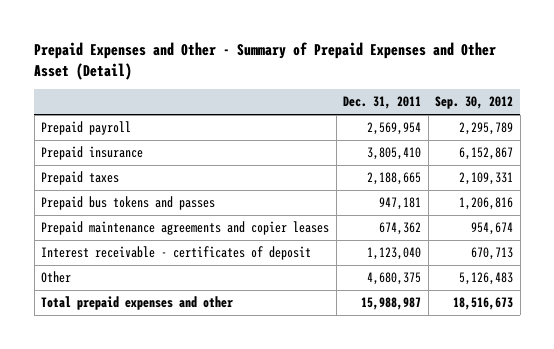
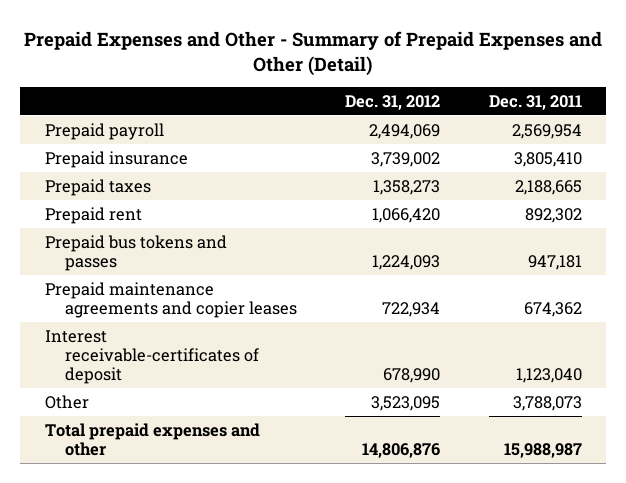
[34,41,497,80] Prepaid Expenses and Other - Summary of Prepaid Expenses and Other Asset (Detail) -> [24,30,603,76] Prepaid Expenses and Other - Summary of Prepaid Expenses and Other (Detail)
[435,96,514,110] Sep. 30, 2012 -> none
none -> [345,94,441,110] Dec. 31, 2012
none -> [44,206,142,224] Prepaid rent
[41,246,312,261] Interest receivable - certificates of deposit -> [44,329,259,384] Interest receivable-certificates of deposit
[367,272,422,286] 4,680,375 -> [512,395,582,411] 3,788,073

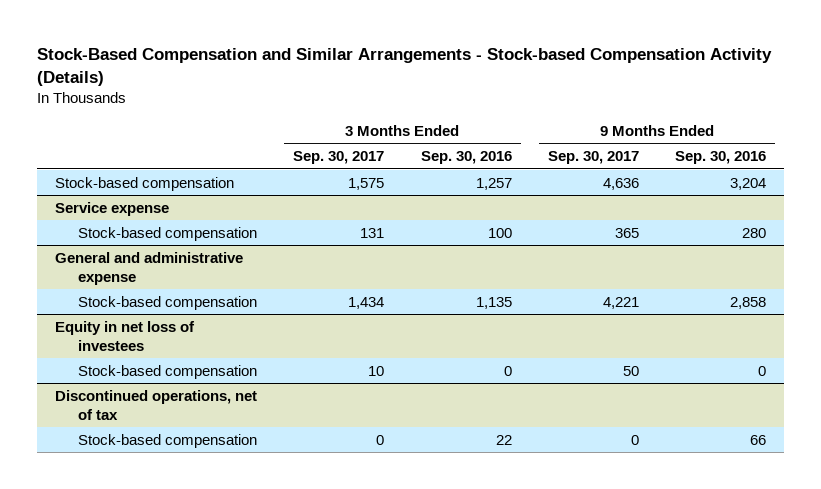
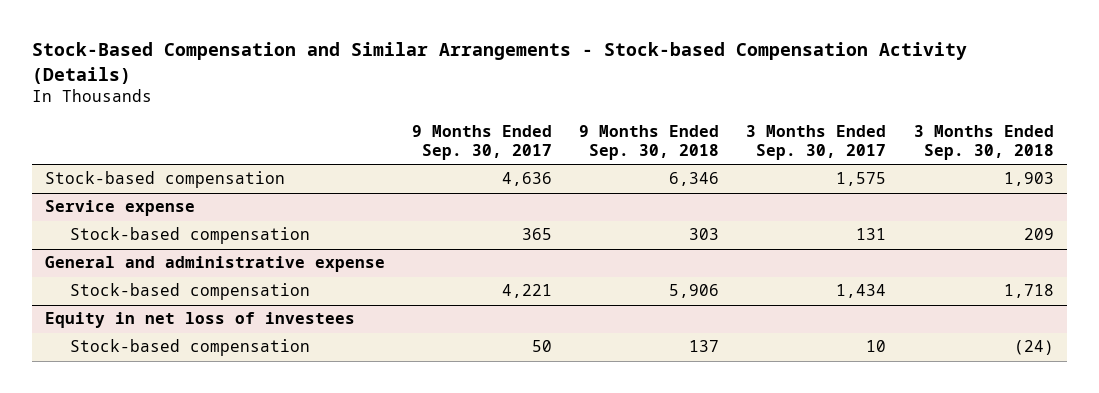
[420,151,512,165] Sep. 30, 2016 -> none
[675,151,767,165] Sep. 30, 2016 -> none
none -> [579,125,720,161] 9 Months Ended Sep. 30, 2018
none -> [913,125,1054,161] 3 Months Ended Sep. 30, 2018
[54,389,257,420] Discontinued operations, net of tax -> none
[77,433,257,448] Stock-based compensation -> none

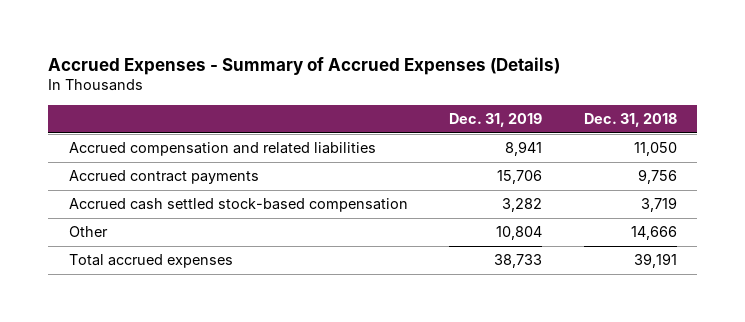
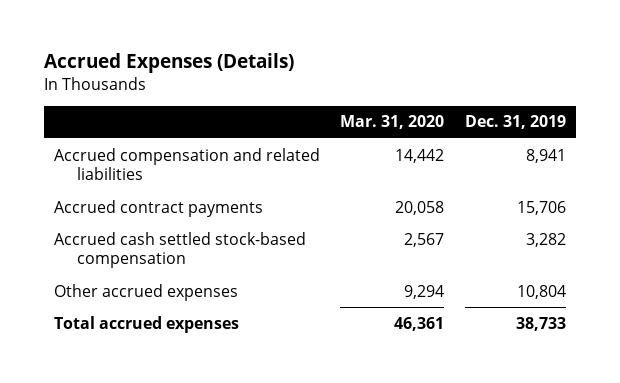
[47,56,560,75] Accrued Expenses - Summary of Accrued Expenses (Details) -> [43,53,294,74] Accrued Expenses (Details)
[583,113,677,128] Dec. 31, 2018 -> none
none -> [340,115,445,130] Mar. 31, 2020
[68,226,108,238] Other -> [53,283,238,301] Other accrued expenses

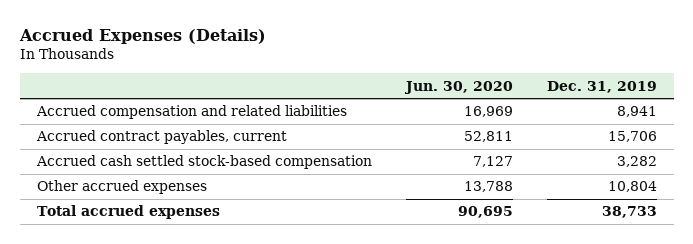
[340,115,445,130] Mar. 31, 2020 -> none
none -> [403,80,513,94] Jun. 30, 2020
[53,199,263,217] Accrued contract payments -> [35,130,287,145] Accrued contract payables, current

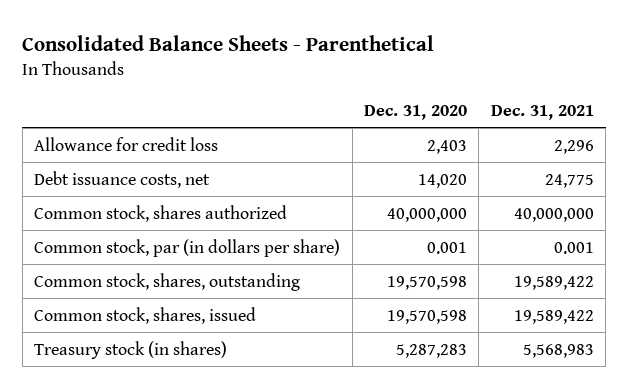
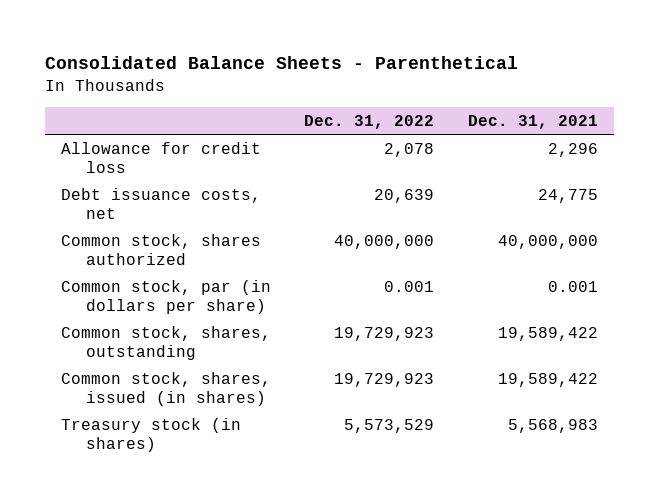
[363,105,467,121] Dec. 31, 2020 -> none
none -> [304,114,435,129] Dec. 31, 2022
[34,306,257,324] Common stock, shares, issued -> [61,372,272,406] Common stock, shares, issued (in shares)

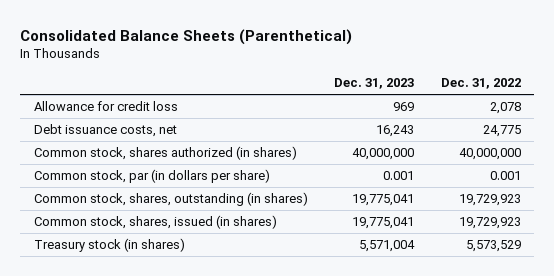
[44,56,518,70] Consolidated Balance Sheets - Parenthetical -> [20,28,353,45] Consolidated Balance Sheets (Parenthetical)
[467,114,598,129] Dec. 31, 2021 -> none
none -> [334,78,415,90] Dec. 31, 2023
[374,189,435,204] 20,639 -> [482,124,521,137] 24,775
[61,234,262,265] Common stock, shares authorized -> [33,145,297,160] Common stock, shares authorized (in shares)
[61,326,272,360] Common stock, shares, outstanding -> [33,191,308,206] Common stock, shares, outstanding (in shares)

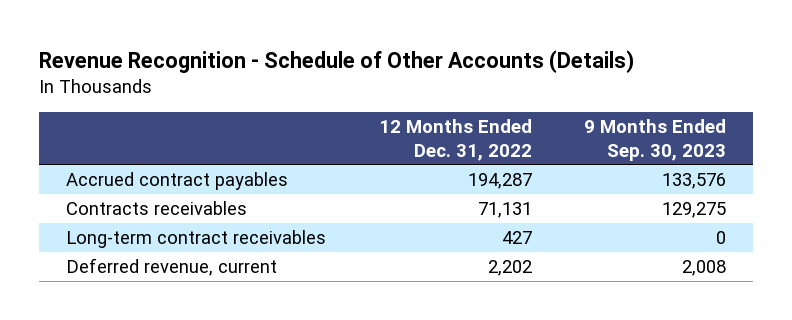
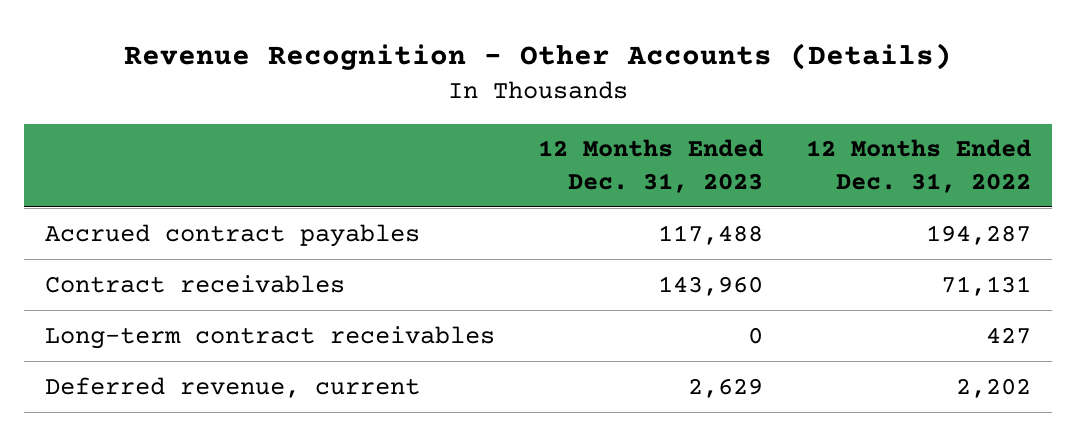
[39,50,635,74] Revenue Recognition - Schedule of Other Accounts (Details) -> [124,42,953,70] Revenue Recognition - Other Accounts (Details)
[584,119,727,161] 9 Months Ended Sep. 30, 2023 -> none
none -> [538,139,764,193] 12 Months Ended Dec. 31, 2023
[65,200,247,215] Contracts receivables -> [45,274,346,293] Contract receivables

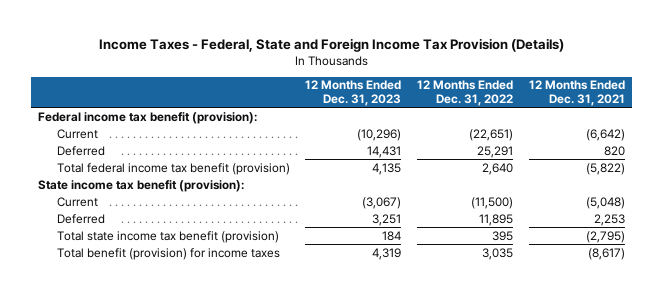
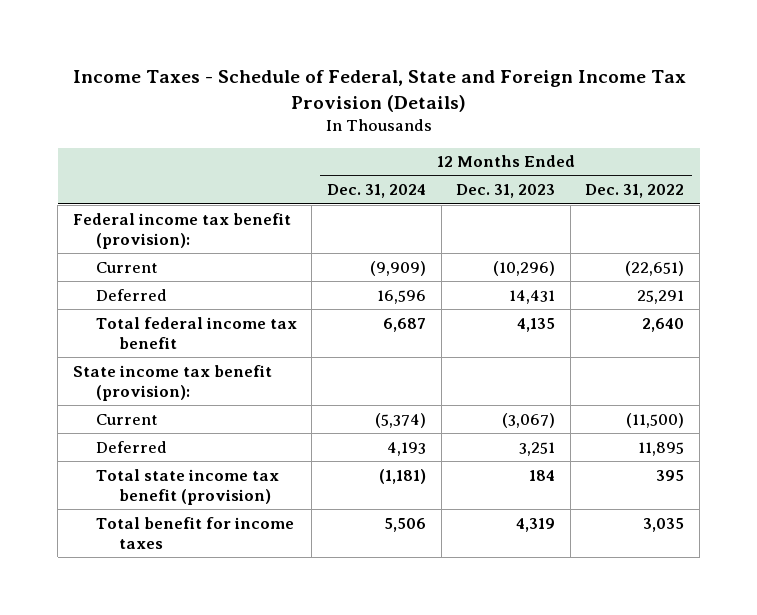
[98,37,564,52] Income Taxes - Federal, State and Foreign Income Tax Provision (Details) -> [72,70,686,112] Income Taxes - Schedule of Federal, State and Foreign Income Tax Provision (Details)
[528,80,625,106] 12 Months Ended Dec. 31, 2021 -> none
none -> [327,184,427,199] Dec. 31, 2024
[56,162,290,175] Total federal income tax benefit (provision) -> [95,316,297,349] Total federal income tax benefit
[56,247,280,260] Total benefit (provision) for income taxes -> [95,516,294,549] Total benefit for income taxes

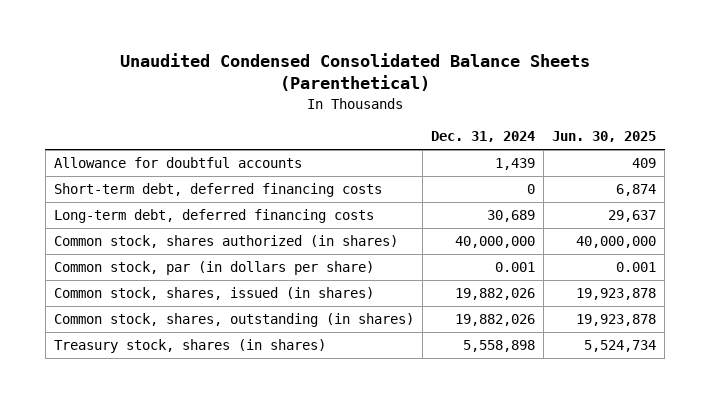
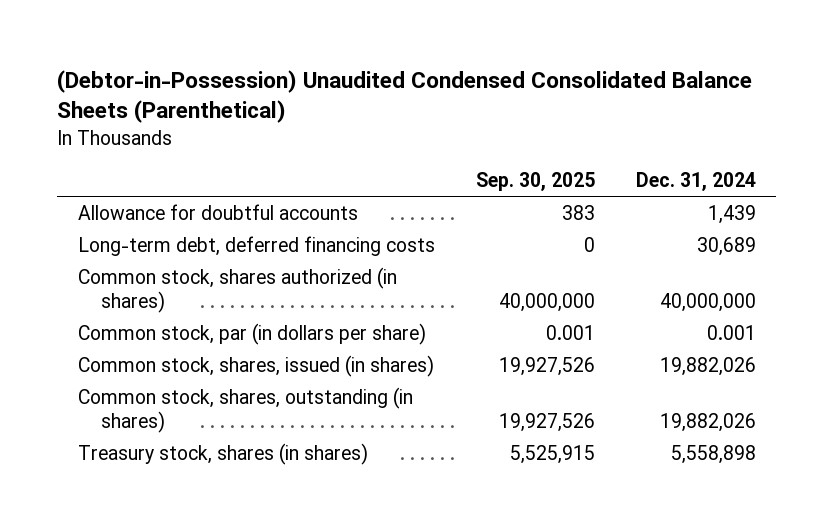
[119,53,590,92] Unaudited Condensed Consolidated Balance Sheets (Parenthetical) -> [57,69,753,124] (Debtor-in-Possession) Unaudited Condensed Consolidated Balance Sheets (Parenthetical)
[552,131,657,143] Jun. 30, 2025 -> none
none -> [475,172,595,192] Sep. 30, 2025
[53,183,382,198] Short-term debt, deferred financing costs -> none

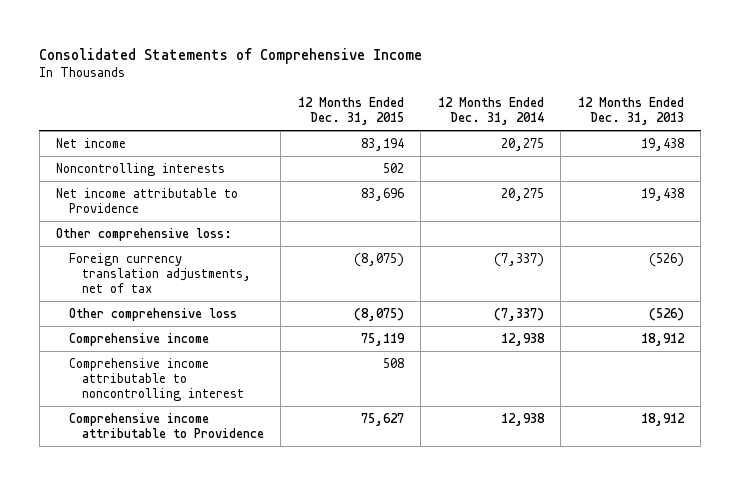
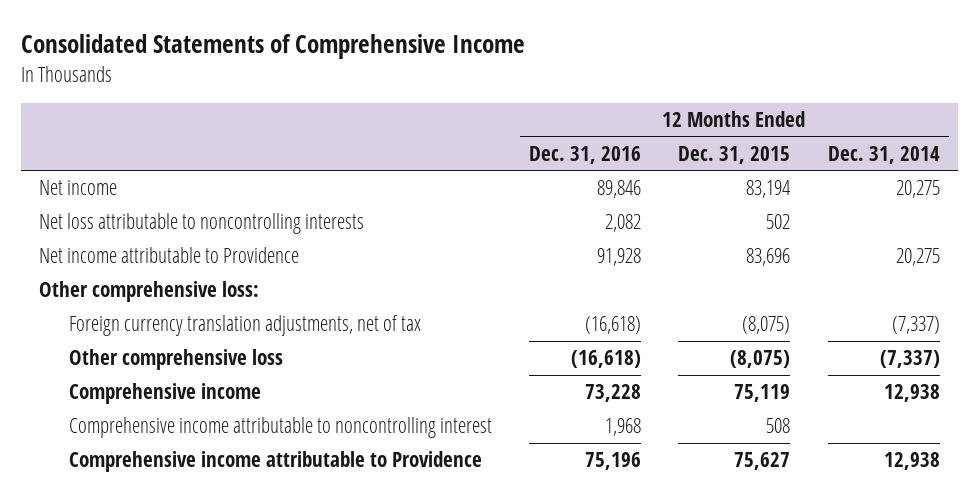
[577,97,684,126] 12 Months Ended Dec. 31, 2013 -> none
none -> [529,145,642,164] Dec. 31, 2016
[56,162,226,176] Noncontrolling interests -> [39,213,365,235] Net loss attributable to noncontrolling interests

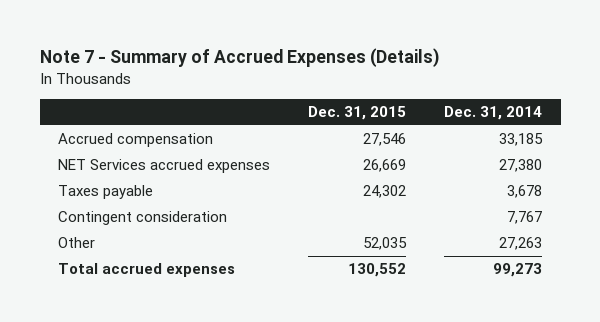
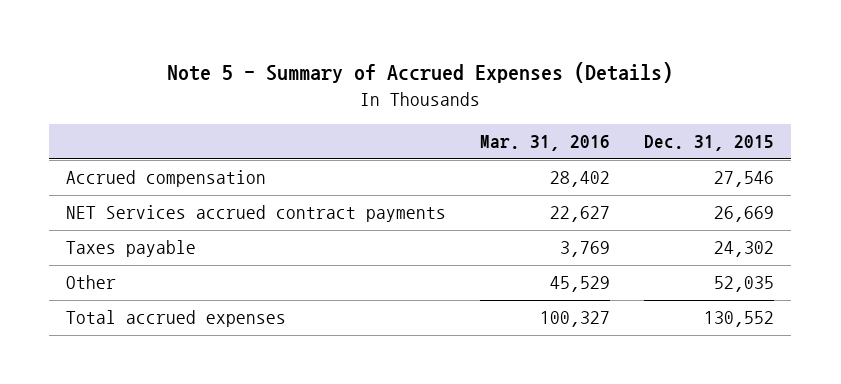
[39,48,440,68] Note 7 - Summary of Accrued Expenses (Details) -> [167,62,674,84] Note 5 - Summary of Accrued Expenses (Details)
[443,106,542,121] Dec. 31, 2014 -> none
none -> [480,135,611,152] Mar. 31, 2016
[58,159,271,174] NET Services accrued expenses -> [66,205,447,223] NET Services accrued contract payments
[58,211,228,226] Contingent consideration -> none

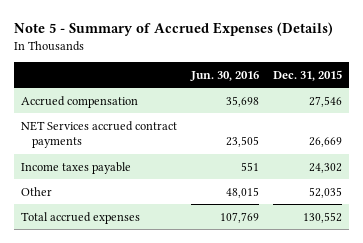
[480,135,611,152] Mar. 31, 2016 -> none
none -> [189,70,259,81] Jun. 30, 2016
[66,240,197,258] Taxes payable -> [20,161,131,174] Income taxes payable

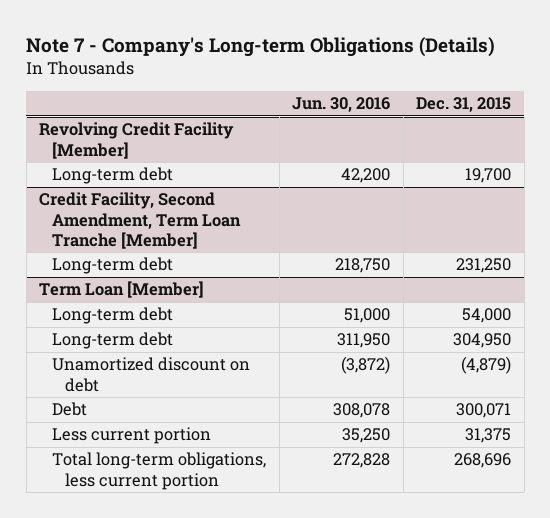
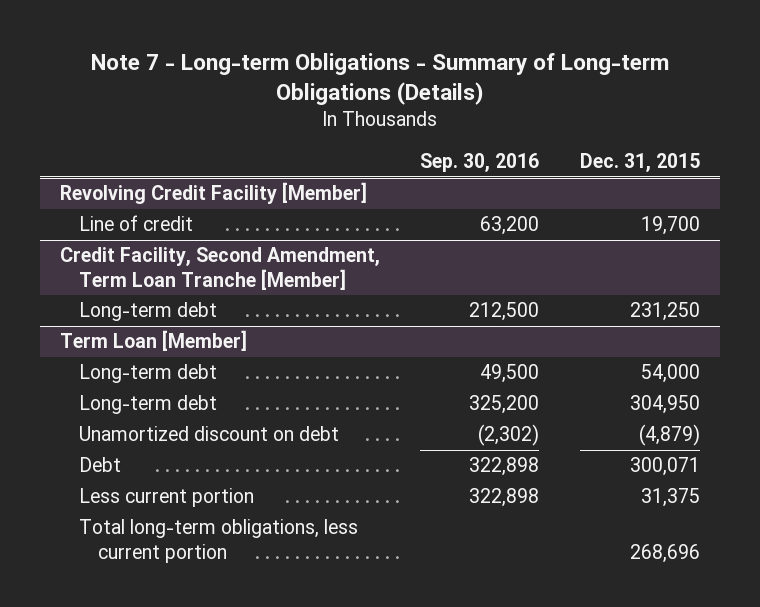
[26,36,496,57] Note 7 - Company's Long-term Obligations (Details) -> [90,52,669,106] Note 7 - Long-term Obligations - Summary of Long-term Obligations (Details)
[292,97,391,113] Jun. 30, 2016 -> none
none -> [420,153,540,173] Sep. 30, 2016
[51,167,173,185] Long-term debt -> [78,215,193,232] Line of credit

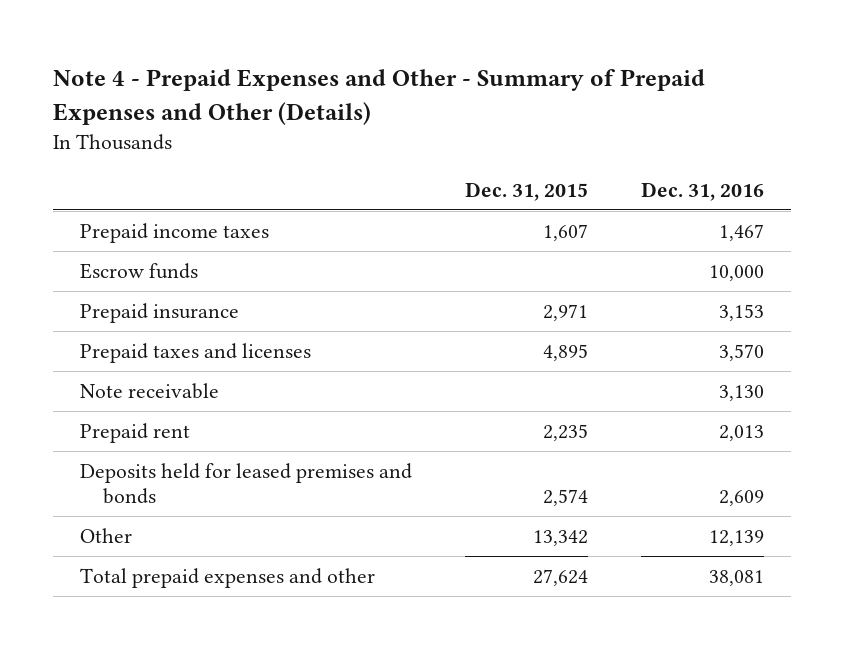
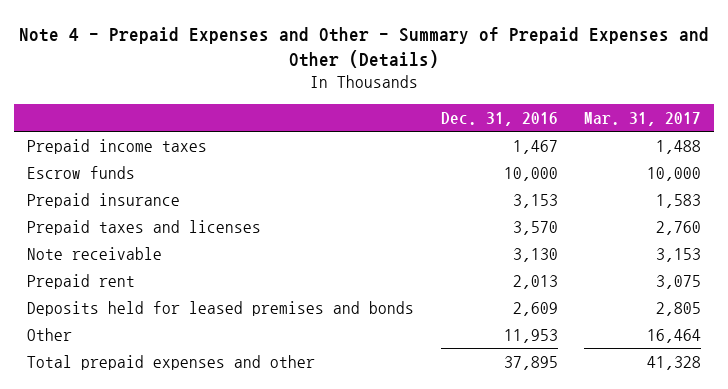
[464,181,588,201] Dec. 31, 2015 -> none
none -> [584,111,702,126] Mar. 31, 2017
[709,529,765,546] 12,139 -> [503,328,558,343] 11,953
[709,569,765,586] 38,081 -> [503,355,558,370] 37,895

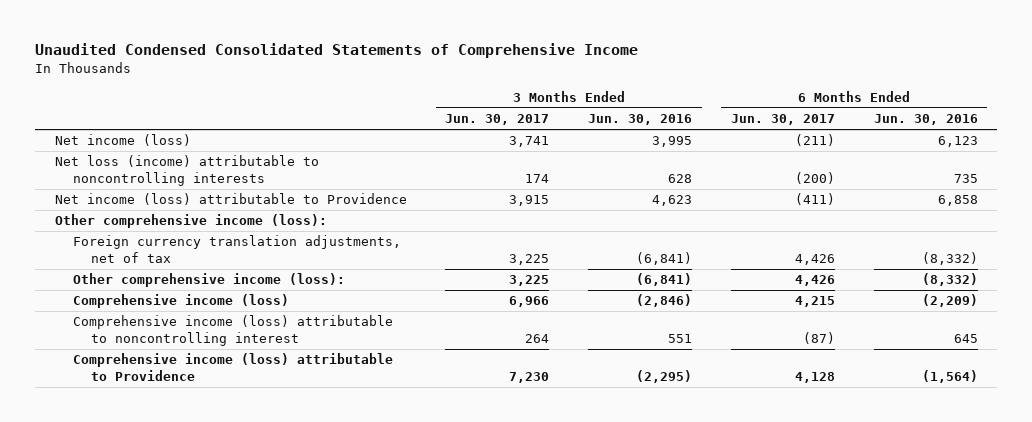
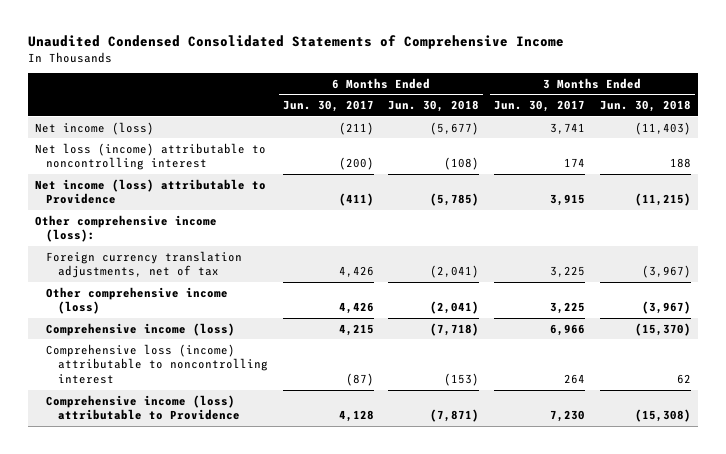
[588,114,693,126] Jun. 30, 2016 -> none
[873,114,978,126] Jun. 30, 2016 -> none
none -> [388,100,480,113] Jun. 30, 2018
none -> [599,100,691,113] Jun. 30, 2018
[54,155,319,186] Net loss (income) attributable to noncontrolling interests -> [35,142,267,171] Net loss (income) attributable to noncontrolling interest
[72,273,345,288] Other comprehensive income (loss): -> [46,286,229,315] Other comprehensive income (loss)
[72,315,393,346] Comprehensive income (loss) attributable to noncontrolling interest -> [46,343,268,385] Comprehensive loss (income) attributable to noncontrolling interest

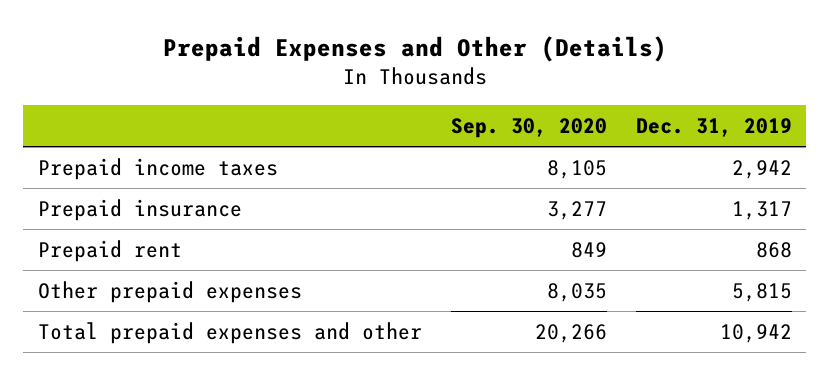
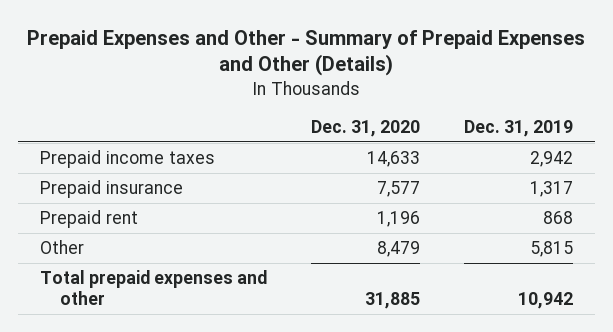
[162,35,667,62] Prepaid Expenses and Other (Details) -> [27,29,586,77] Prepaid Expenses and Other - Summary of Prepaid Expenses and Other (Details)
[450,117,607,138] Sep. 30, 2020 -> none
none -> [310,120,420,138] Dec. 31, 2020
[37,280,302,303] Other prepaid expenses -> [39,239,84,254] Other

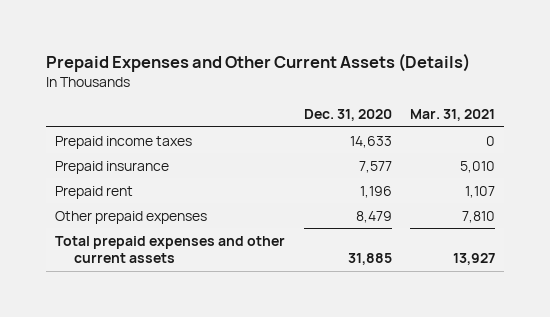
[27,29,586,77] Prepaid Expenses and Other - Summary of Prepaid Expenses and Other (Details) -> [46,53,471,73] Prepaid Expenses and Other Current Assets (Details)
[464,120,574,138] Dec. 31, 2019 -> none
none -> [409,109,495,122] Mar. 31, 2021
[39,239,84,254] Other -> [55,210,208,224] Other prepaid expenses
[39,269,267,306] Total prepaid expenses and other -> [55,235,286,264] Total prepaid expenses and other current assets

